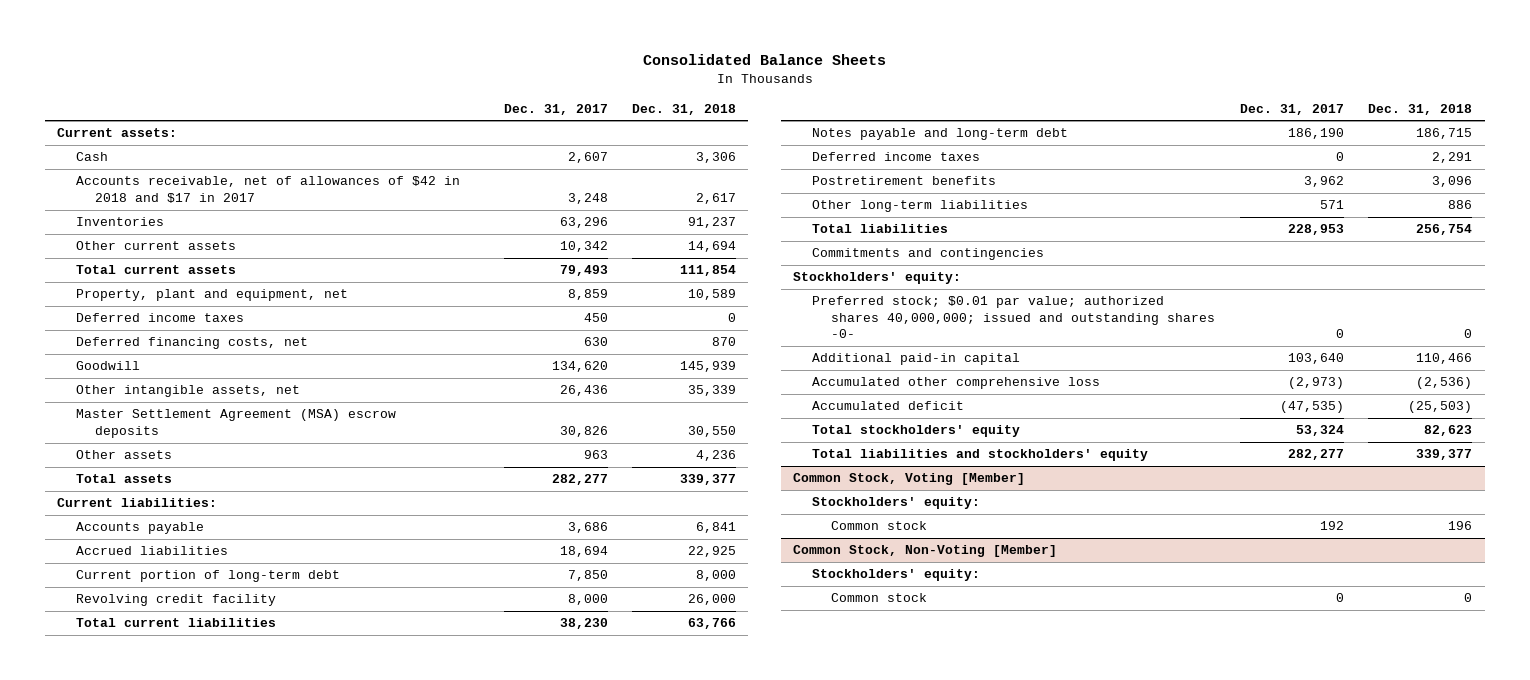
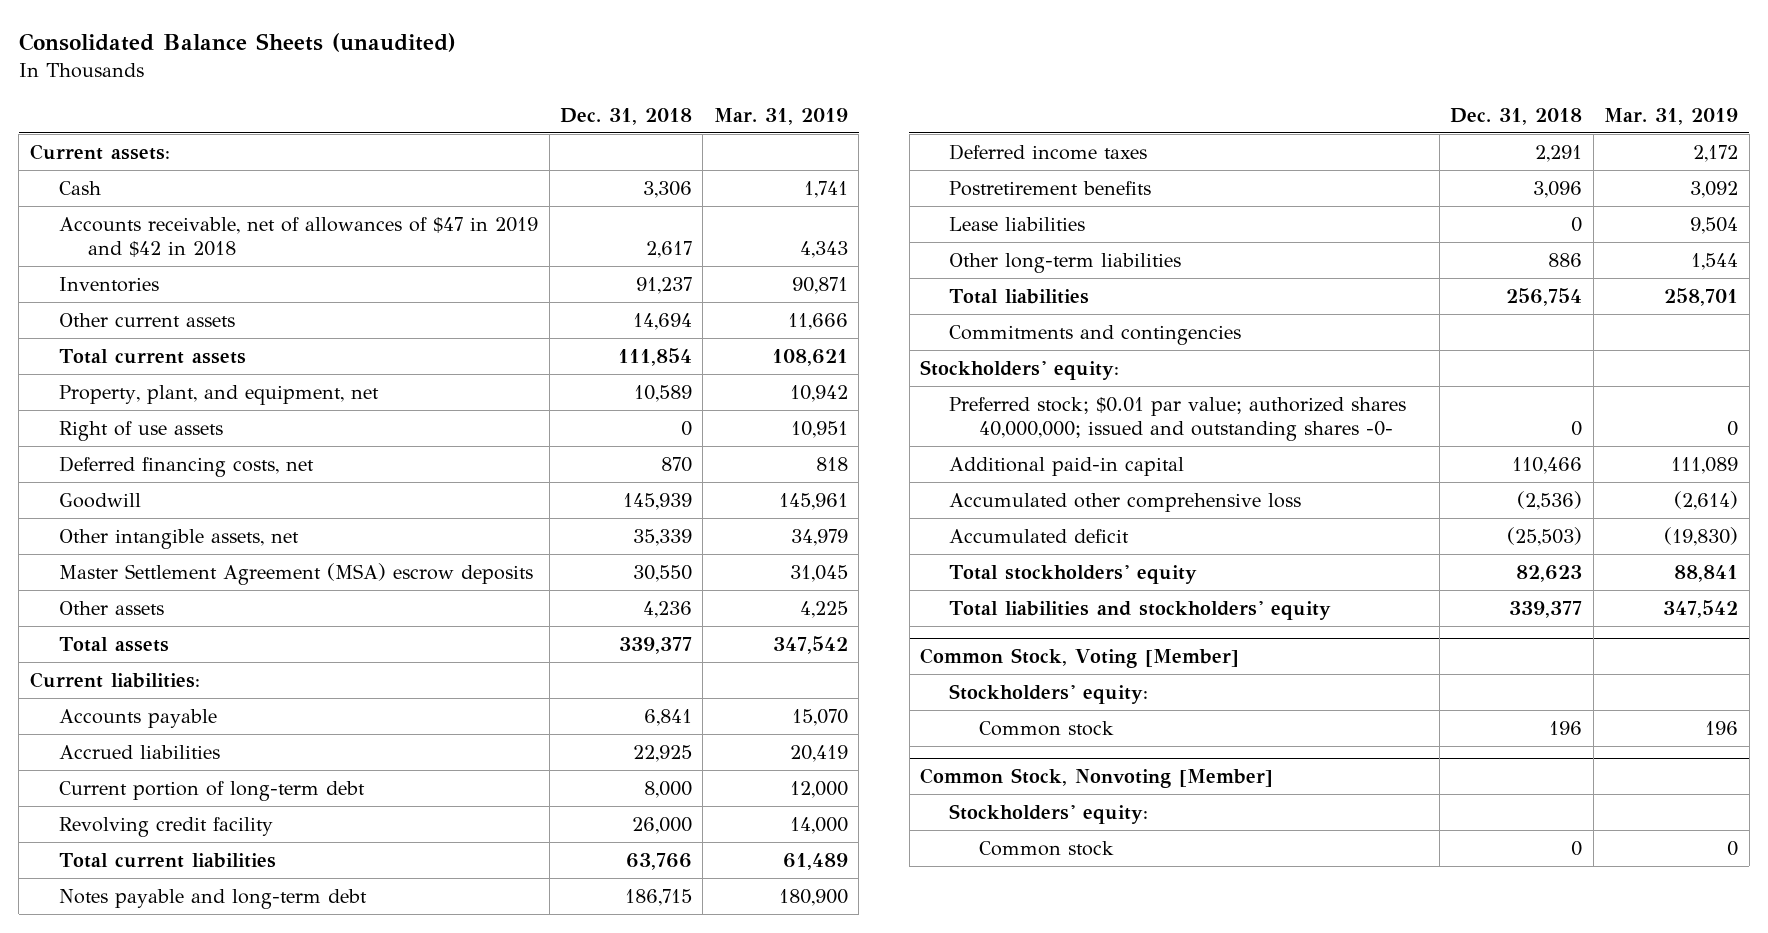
[642,54,886,66] Consolidated Balance Sheets -> [18,32,456,52] Consolidated Balance Sheets (unaudited)
[503,103,608,115] Dec. 31, 2017 -> none
none -> [713,107,848,125] Mar. 31, 2019
[76,176,461,203] Accounts receivable, net of allowances of $42 in 2018 and $17 in 2017 -> [59,216,539,258] Accounts receivable, net of allowances of $47 in 2019 and $42 in 2018
[76,313,245,323] Deferred income taxes -> none
[76,289,349,302] Property, plant and equipment, net -> [59,384,380,405] Property, plant, and equipment, net
none -> [59,420,224,441] Right of use assets
none -> [949,216,1086,231] Lease liabilities
[793,545,1058,558] Common Stock, Non-Voting [Member] -> [920,767,1274,788] Common Stock, Nonvoting [Member]

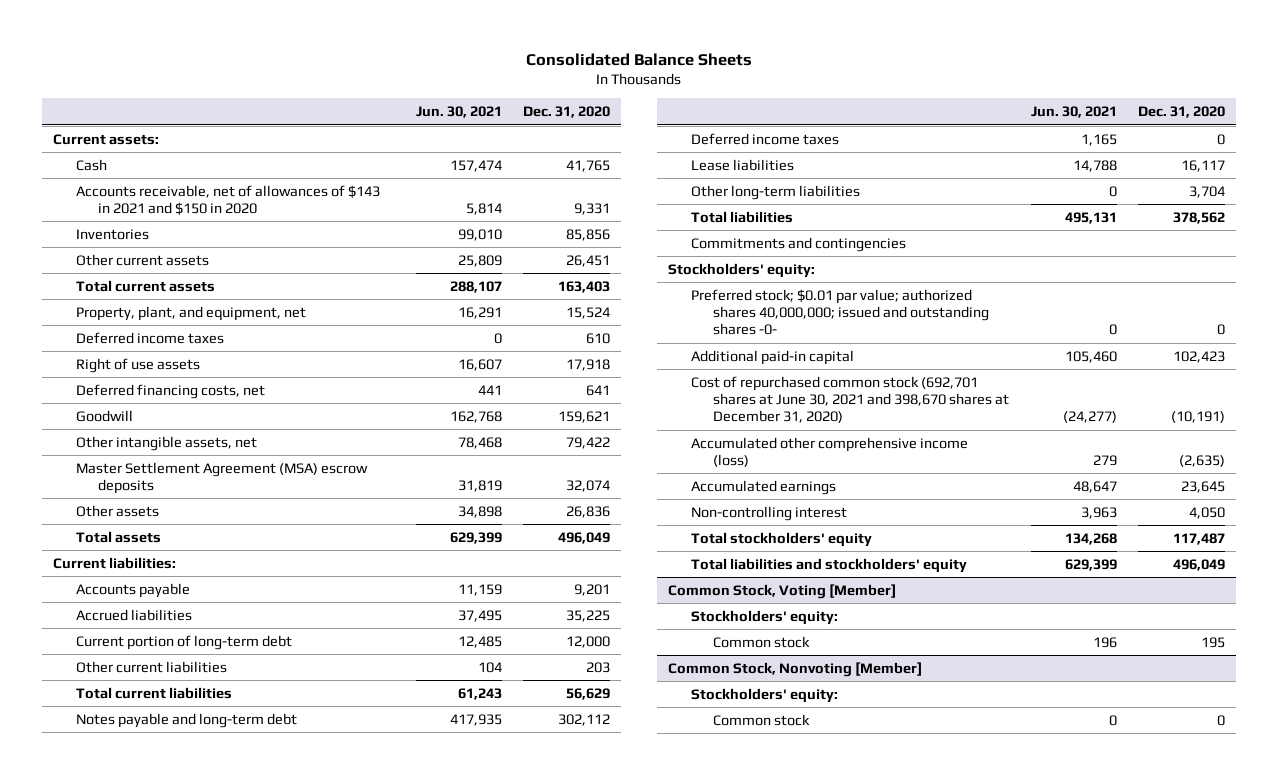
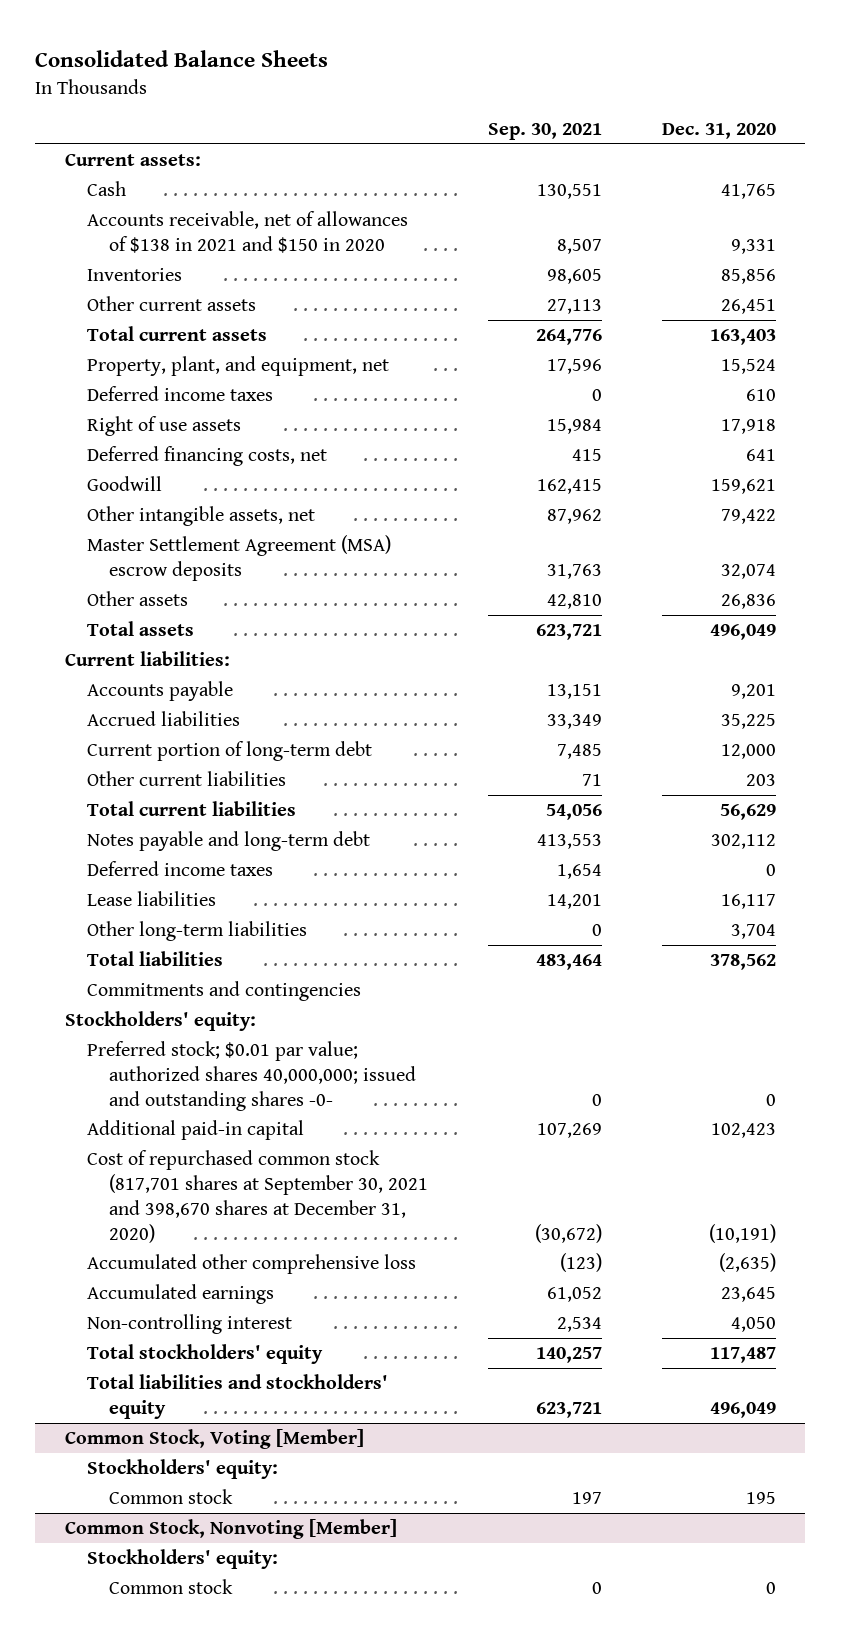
[415,106,502,119] Jun. 30, 2021 -> none
none -> [487,123,602,141] Sep. 30, 2021
[75,184,380,216] Accounts receivable, net of allowances of $143 in 2021 and $150 in 2020 -> [87,211,409,253] Accounts receivable, net of allowances of $138 in 2021 and $150 in 2020
[690,375,1010,424] Cost of repurchased common stock (692,701 shares at June 30, 2021 and 398,670 shares at December 31, 2020) -> [87,1150,429,1243] Cost of repurchased common stock (817,701 shares at September 30, 2021 and 398,670 shares at December 31, 2020)
[690,436,968,467] Accumulated other comprehensive income (loss) -> [87,1254,417,1275] Accumulated other comprehensive loss

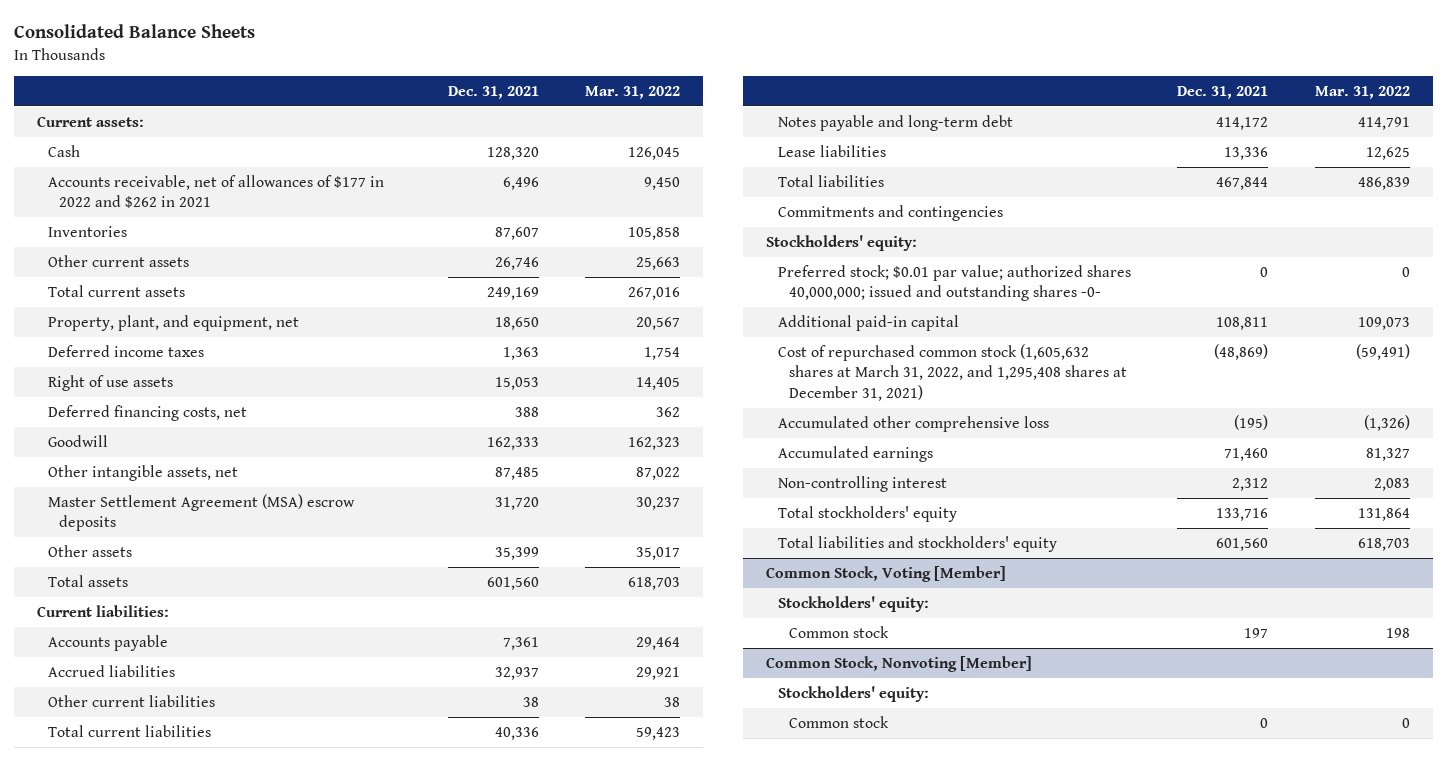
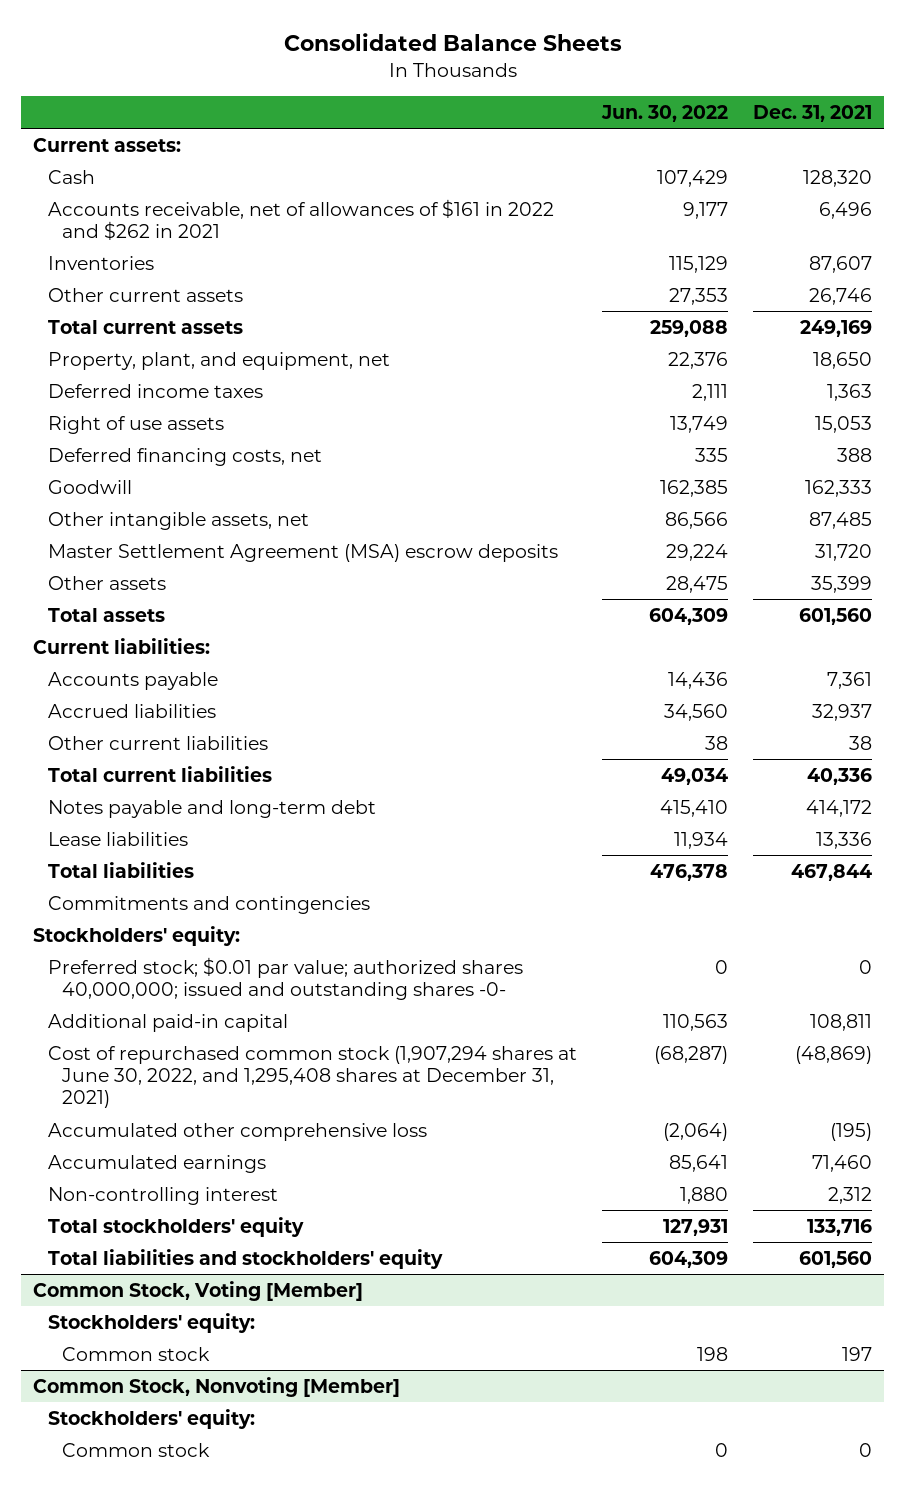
[585,85,681,99] Mar. 31, 2022 -> none
none -> [600,104,728,122] Jun. 30, 2022
[48,174,385,209] Accounts receivable, net of allowances of $177 in 2022 and $262 in 2021 -> [47,198,554,240] Accounts receivable, net of allowances of $161 in 2022 and $262 in 2021
[777,343,1127,401] Cost of repurchased common stock (1,605,632 shares at March 31, 2022, and 1,295,408 shares at December 31, 2021) -> [47,1045,577,1109] Cost of repurchased common stock (1,907,294 shares at June 30, 2022, and 1,295,408 shares at December 31, 2021)

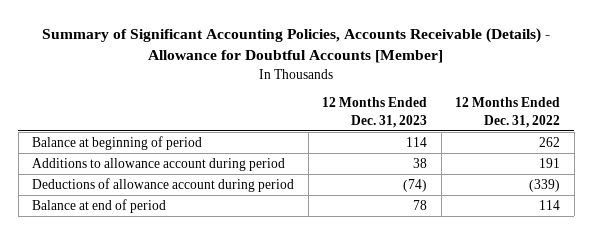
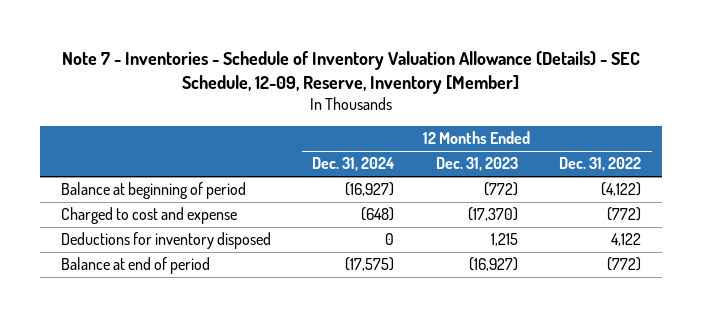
[42,28,551,64] Summary of Significant Accounting Policies, Accounts Receivable (Details) - Allowance for Doubtful Accounts [Member] -> [62,50,641,95] Note 7 - Inventories - Schedule of Inventory Valuation Allowance (Details) - SEC Schedule, 12-09, Reserve, Inventory [Member]
none -> [312,157,396,172] Dec. 31, 2024
[32,158,286,172] Additions to allowance account during period -> none
[32,178,295,193] Deductions of allowance account during period -> none
[406,137,428,148] 114 -> [483,182,518,197] (772)
[539,137,561,148] 262 -> [601,182,642,197] (4,122)
none -> [60,207,237,225] Charged to cost and expense
none -> [60,232,271,250] Deductions for inventory disposed
[413,200,428,211] 78 -> [468,257,518,272] (16,927)
[539,200,561,211] 114 -> [607,257,642,272] (772)

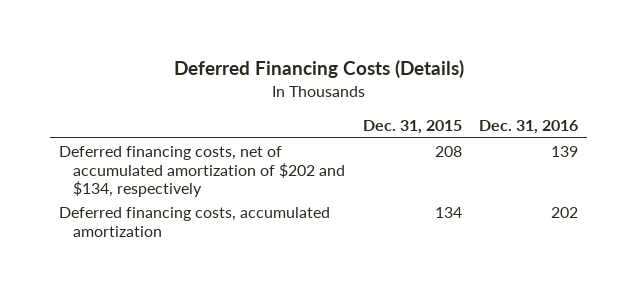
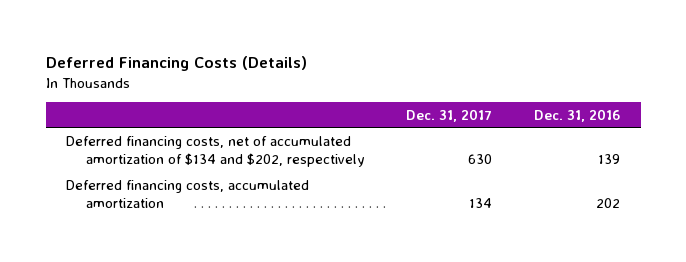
[362,120,462,135] Dec. 31, 2015 -> none
none -> [406,108,493,122] Dec. 31, 2017
[58,145,345,198] Deferred financing costs, net of accumulated amortization of $202 and $134, respectively -> [66,135,365,167] Deferred financing costs, net of accumulated amortization of $134 and $202, respectively

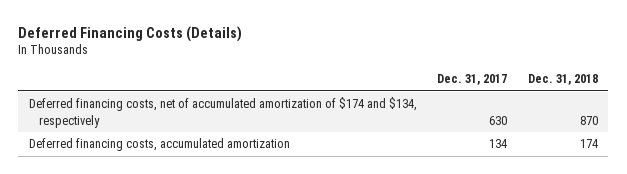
[533,108,620,122] Dec. 31, 2016 -> none
none -> [527,74,598,86] Dec. 31, 2018
[66,135,365,167] Deferred financing costs, net of accumulated amortization of $134 and $202, respectively -> [28,97,417,128] Deferred financing costs, net of accumulated amortization of $174 and $134, respectively

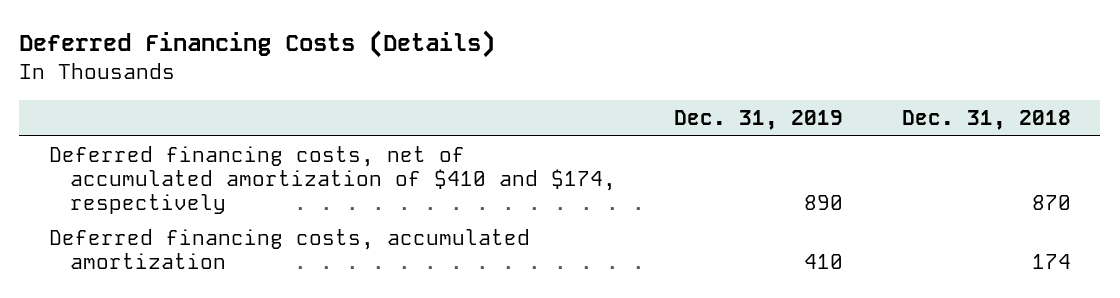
[437,74,508,86] Dec. 31, 2017 -> none
none -> [674,110,844,131] Dec. 31, 2019
[28,97,417,128] Deferred financing costs, net of accumulated amortization of $174 and $134, respectively -> [48,145,616,214] Deferred financing costs, net of accumulated amortization of $410 and $174, respectively

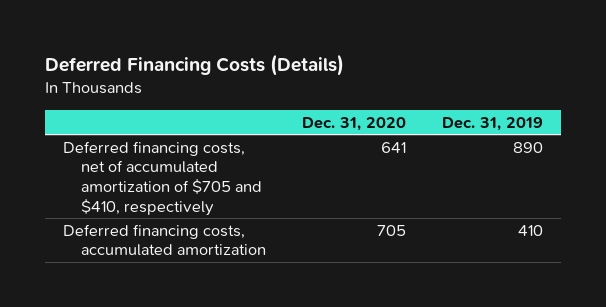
[902,110,1072,131] Dec. 31, 2018 -> none
none -> [301,116,406,131] Dec. 31, 2020
[48,145,616,214] Deferred financing costs, net of accumulated amortization of $410 and $174, respectively -> [62,140,262,216] Deferred financing costs, net of accumulated amortization of $705 and $410, respectively

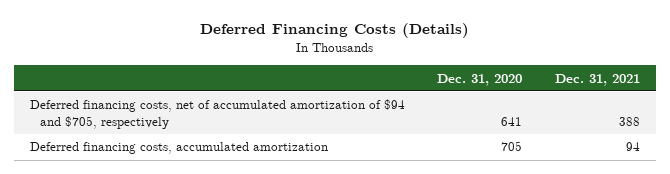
[441,116,543,131] Dec. 31, 2019 -> none
none -> [554,73,640,86] Dec. 31, 2021
[62,140,262,216] Deferred financing costs, net of accumulated amortization of $705 and $410, respectively -> [30,99,406,129] Deferred financing costs, net of accumulated amortization of $94 and $705, respectively

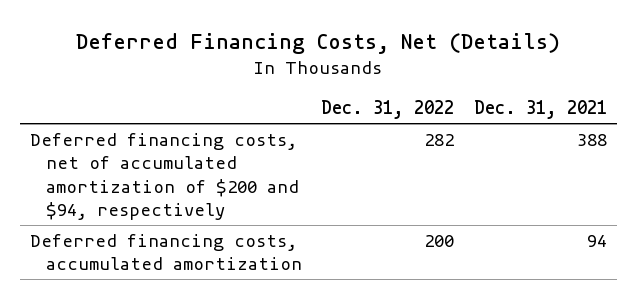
[199,23,469,39] Deferred Financing Costs (Details) -> [76,32,561,54] Deferred Financing Costs, Net (Details)
[437,73,523,86] Dec. 31, 2020 -> none
none -> [321,100,455,120] Dec. 31, 2022
[30,99,406,129] Deferred financing costs, net of accumulated amortization of $94 and $705, respectively -> [29,132,299,221] Deferred financing costs, net of accumulated amortization of $200 and $94, respectively

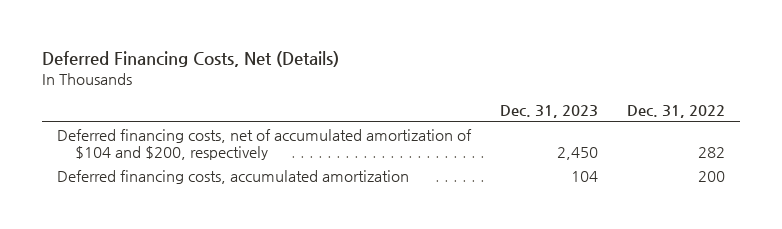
[473,100,607,120] Dec. 31, 2021 -> none
none -> [500,104,599,118] Dec. 31, 2023
[29,132,299,221] Deferred financing costs, net of accumulated amortization of $200 and $94, respectively -> [56,128,472,160] Deferred financing costs, net of accumulated amortization of $104 and $200, respectively

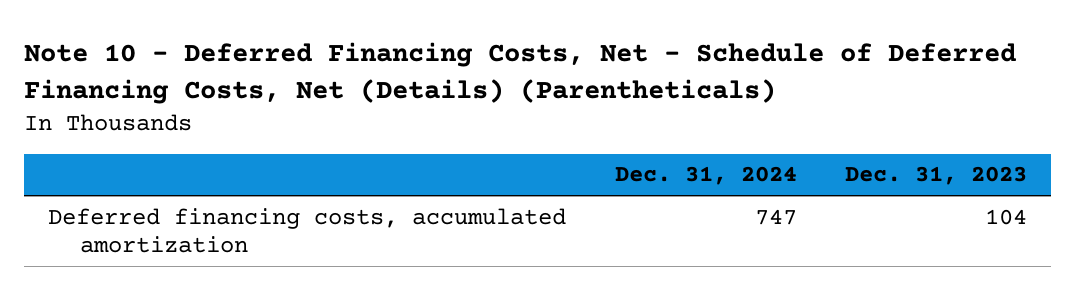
[42,51,340,68] Deferred Financing Costs, Net (Details) -> [23,41,1016,104] Note 10 - Deferred Financing Costs, Net - Schedule of Deferred Financing Costs, Net (Details) (Parentheticals)
[627,104,726,118] Dec. 31, 2022 -> none
none -> [614,166,797,186] Dec. 31, 2024
[56,128,472,160] Deferred financing costs, net of accumulated amortization of $104 and $200, respectively -> none

